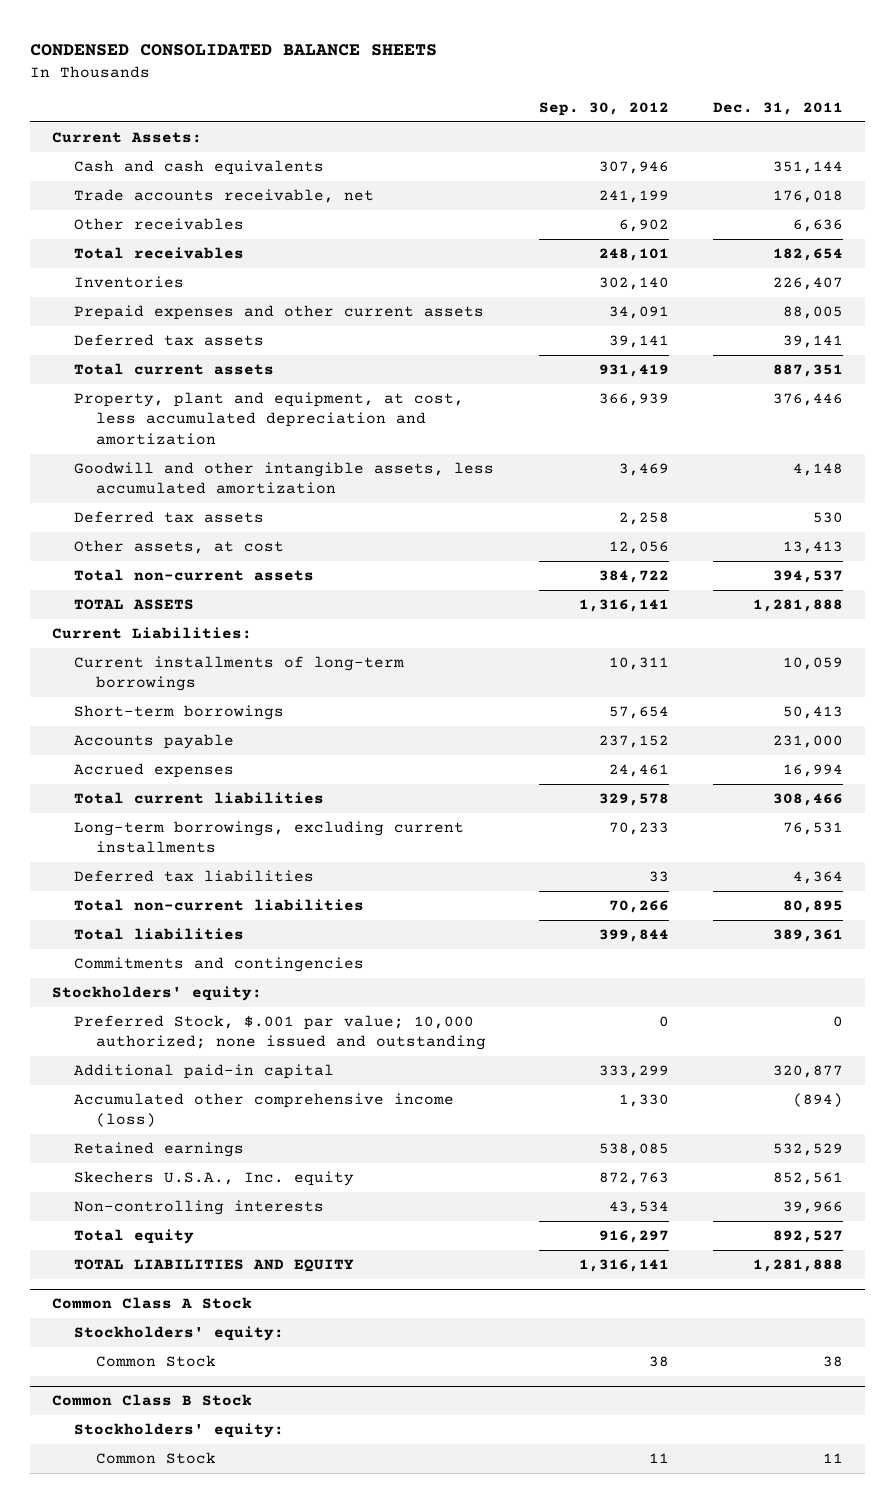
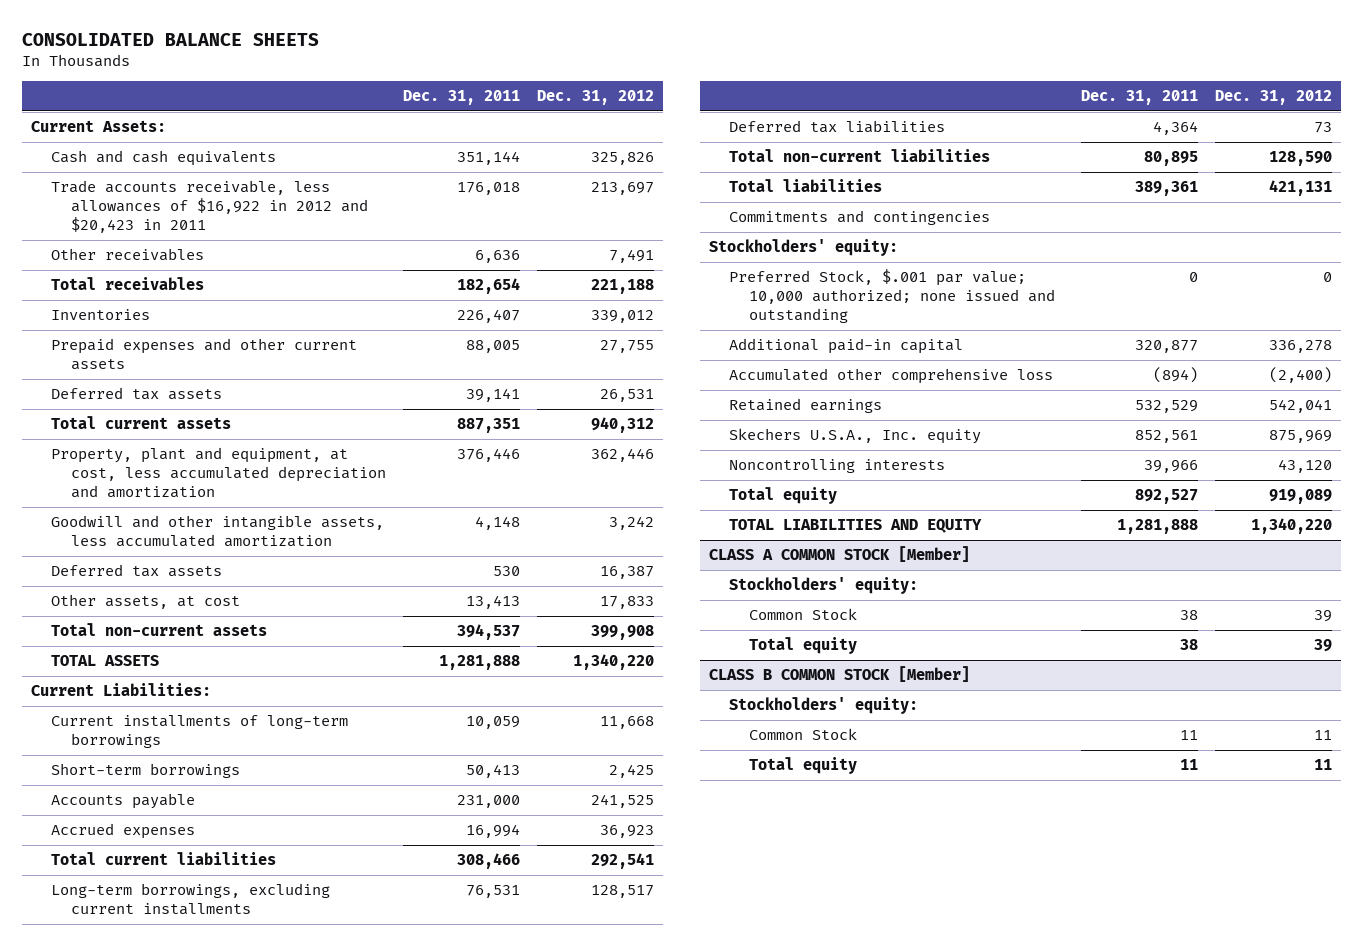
[30,44,438,57] CONDENSED CONSOLIDATED BALANCE SHEETS -> [22,32,320,46] CONSOLIDATED BALANCE SHEETS
[538,102,669,117] Sep. 30, 2012 -> none
none -> [537,90,655,106] Dec. 31, 2012
[74,189,375,204] Trade accounts receivable, net -> [50,180,369,233] Trade accounts receivable, less allowances of $16,922 in 2012 and $20,423 in 2011
[74,1093,455,1128] Accumulated other comprehensive income (loss) -> [728,368,1053,385] Accumulated other comprehensive loss
[74,1200,325,1216] Non-controlling interests -> [728,459,945,474] Noncontrolling interests
[52,1297,253,1310] Common Class A Stock -> [708,546,970,563] CLASS A COMMON STOCK [Member]
none -> [749,637,858,655] Total equity
[52,1394,253,1407] Common Class B Stock -> [708,666,970,683] CLASS B COMMON STOCK [Member]
none -> [749,757,858,775] Total equity

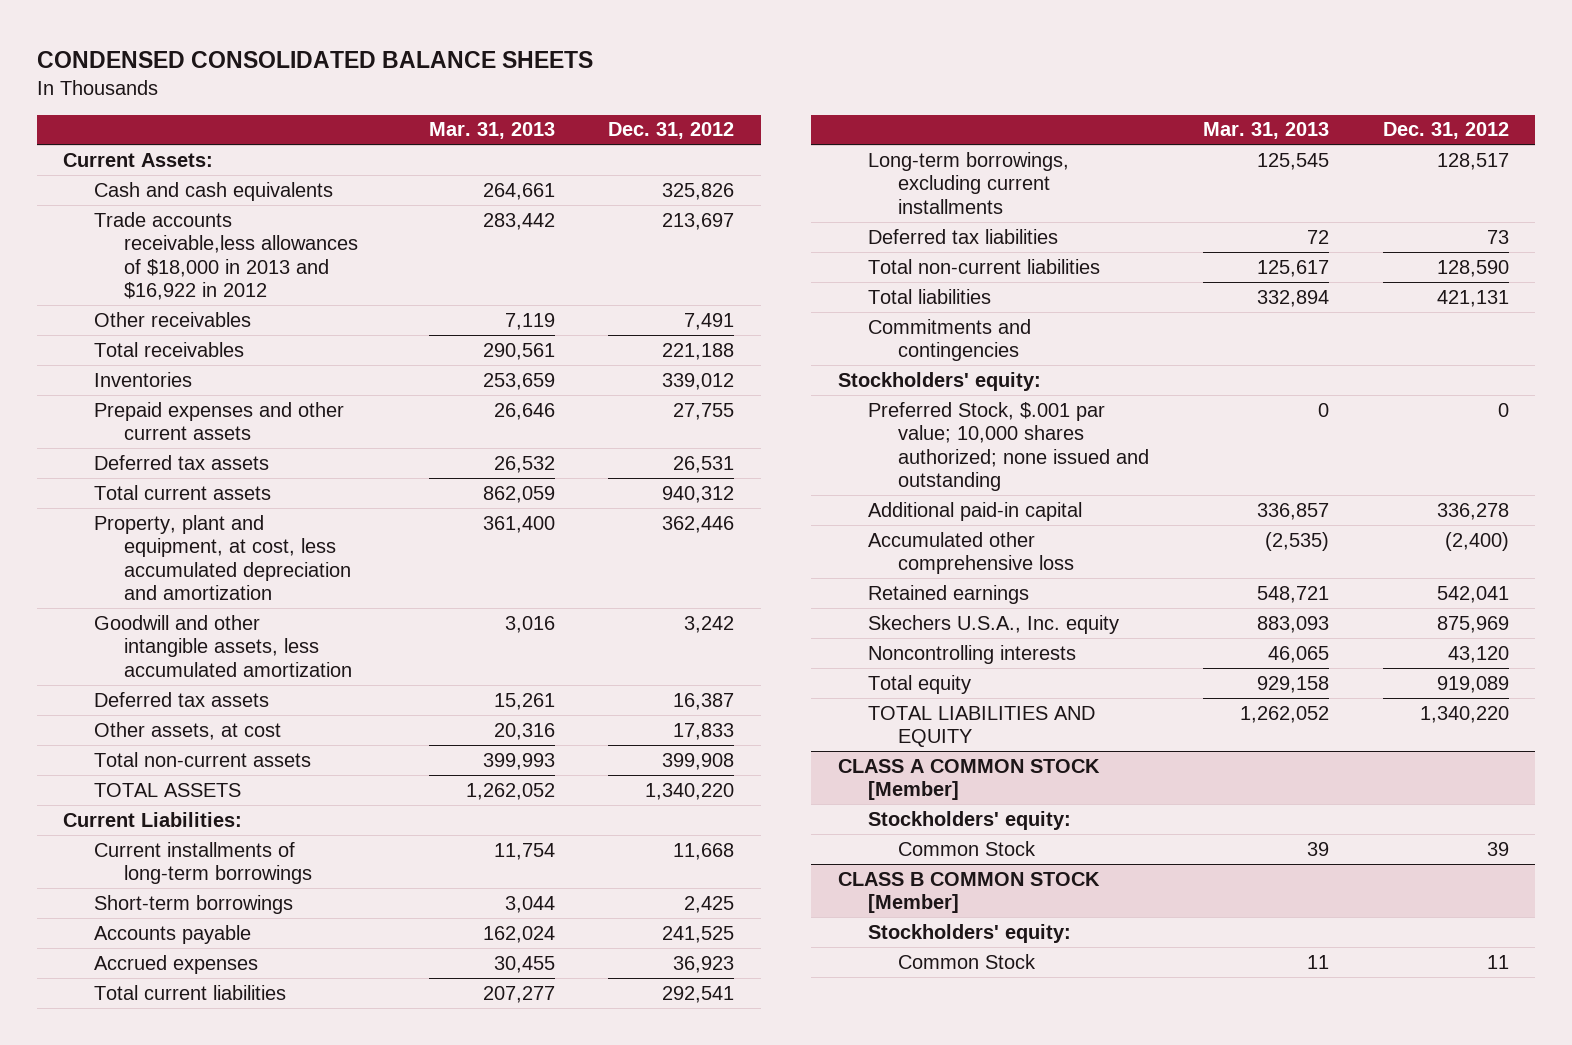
[22,32,320,46] CONSOLIDATED BALANCE SHEETS -> [36,50,593,68] CONDENSED CONSOLIDATED BALANCE SHEETS
[403,90,521,106] Dec. 31, 2011 -> none
none -> [428,122,555,140] Mar. 31, 2013
[50,180,369,233] Trade accounts receivable, less allowances of $16,922 in 2012 and $20,423 in 2011 -> [93,211,359,301] Trade accounts receivable,less allowances of $18,000 in 2013 and $16,922 in 2012
[728,269,1056,323] Preferred Stock, $.001 par value; 10,000 authorized; none issued and outstanding -> [868,401,1150,492] Preferred Stock, $.001 par value; 10,000 shares authorized; none issued and outstanding
[749,637,858,655] Total equity -> none
[749,757,858,775] Total equity -> none

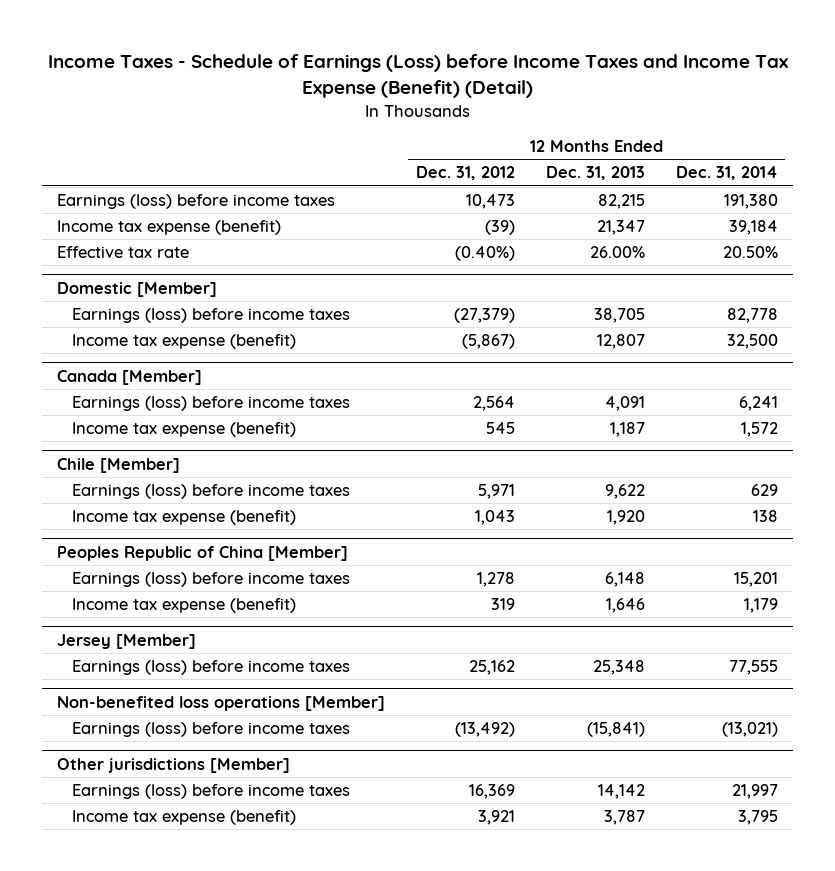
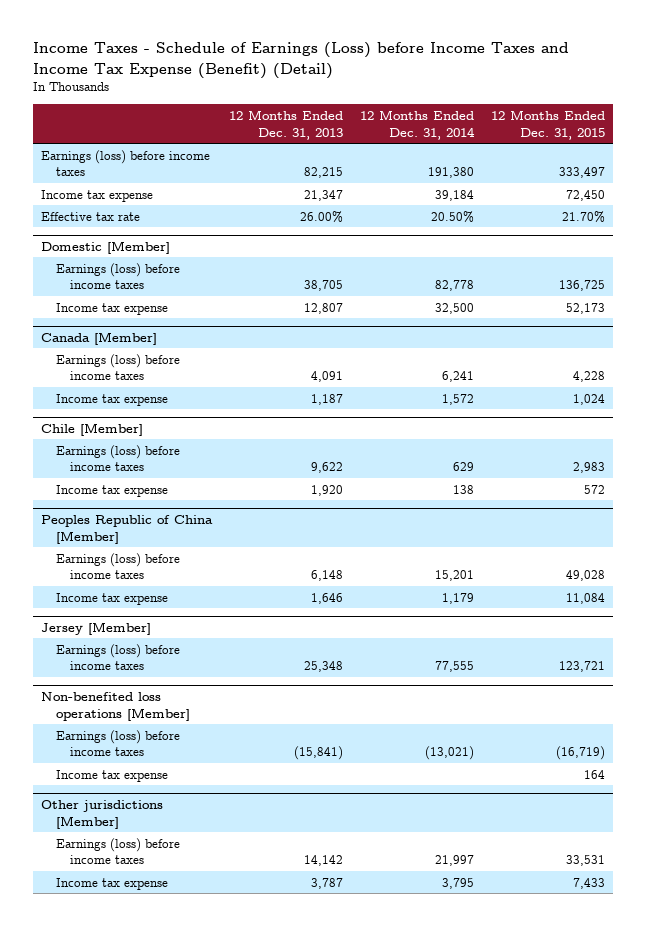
[416,166,516,181] Dec. 31, 2012 -> none
none -> [491,109,606,140] 12 Months Ended Dec. 31, 2015
[57,220,282,236] Income tax expense (benefit) -> [41,189,154,202] Income tax expense
[72,334,297,350] Income tax expense (benefit) -> [55,302,168,315] Income tax expense
[72,422,297,438] Income tax expense (benefit) -> [55,393,168,406] Income tax expense
[72,510,297,526] Income tax expense (benefit) -> [55,484,168,497] Income tax expense
[72,598,297,614] Income tax expense (benefit) -> [55,592,168,605] Income tax expense
none -> [55,769,168,782] Income tax expense
[72,810,297,826] Income tax expense (benefit) -> [55,877,168,890] Income tax expense

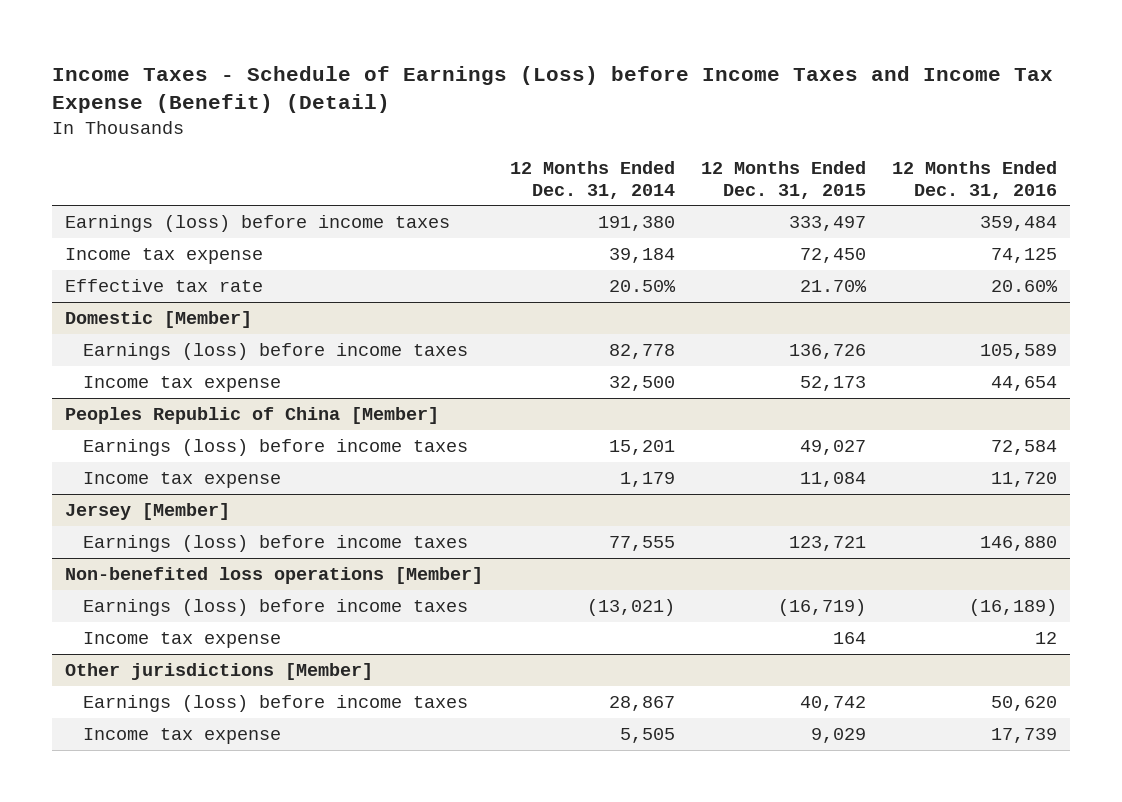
[229,109,344,140] 12 Months Ended Dec. 31, 2013 -> none
none -> [891,161,1057,199] 12 Months Ended Dec. 31, 2016
[559,280,606,292] 136,725 -> [788,343,866,359] 136,726
[41,331,158,345] Canada [Member] -> none
[55,353,180,381] Earnings (loss) before income taxes -> none
[55,393,168,406] Income tax expense -> none
[41,422,144,436] Chile [Member] -> none
[55,444,180,472] Earnings (loss) before income taxes -> none
[55,484,168,497] Income tax expense -> none
[566,570,606,582] 49,028 -> [799,439,866,455] 49,027
[435,855,475,867] 21,997 -> [608,695,675,711] 28,867
[566,855,606,867] 33,531 -> [799,695,866,711] 40,742
[442,877,475,889] 3,795 -> [619,727,675,743] 5,505
[573,877,606,889] 7,433 -> [810,727,866,743] 9,029

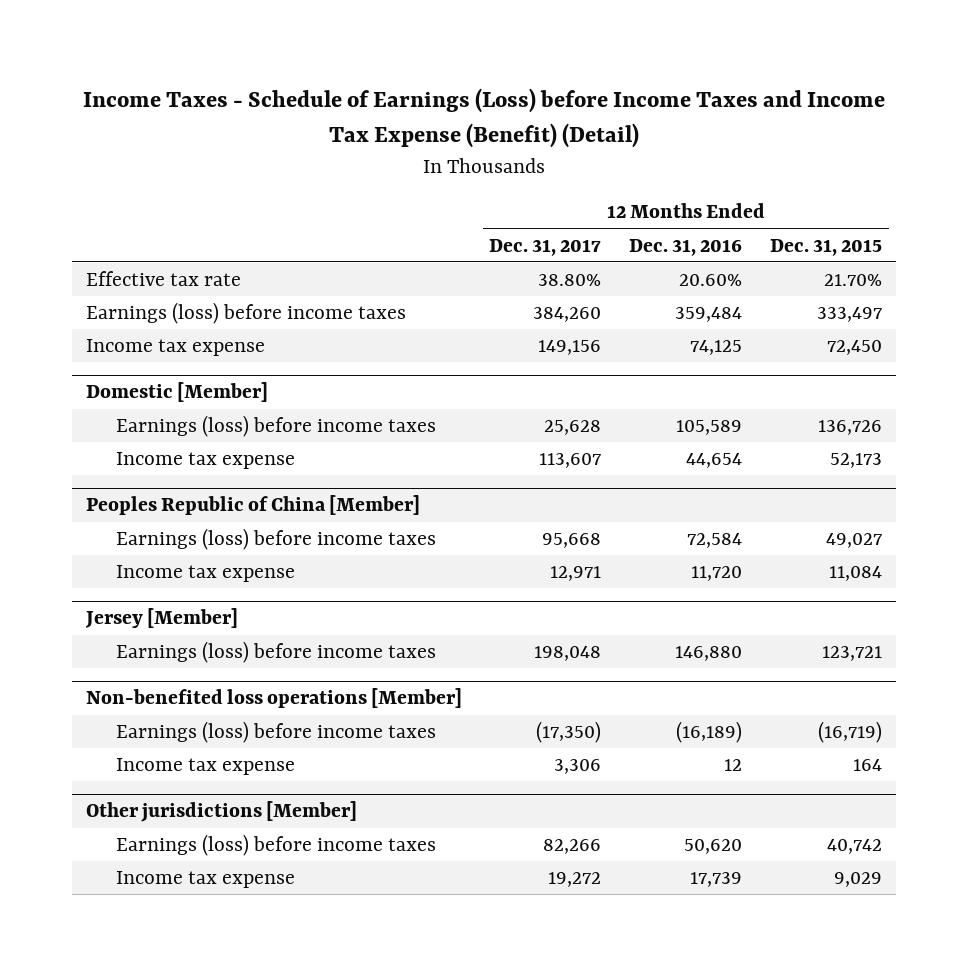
[509,161,675,199] 12 Months Ended Dec. 31, 2014 -> none
none -> [489,238,602,256] Dec. 31, 2017
[65,278,264,292] Effective tax rate -> [85,271,241,287] Effective tax rate

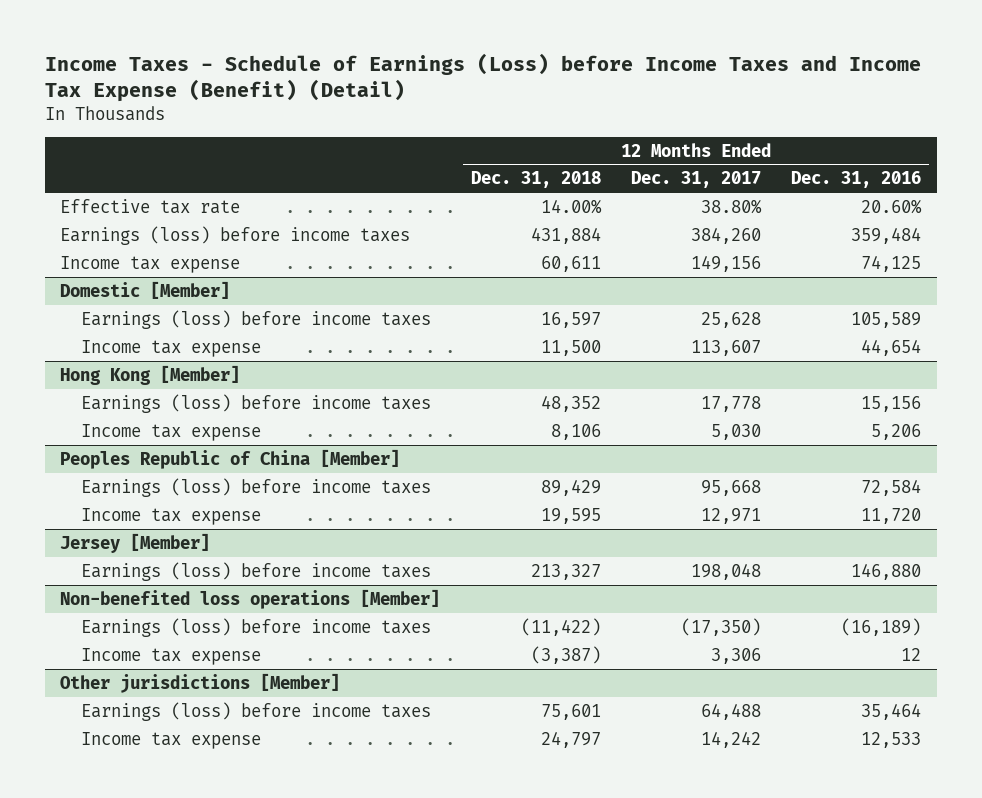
[769,238,882,256] Dec. 31, 2015 -> none
none -> [470,171,601,189] Dec. 31, 2018
none -> [60,364,241,385] Hong Kong [Member]
none -> [80,393,431,413] Earnings (loss) before income taxes
none -> [80,423,261,441] Income tax expense
[543,839,602,855] 82,266 -> [700,702,761,720] 64,488
[684,839,743,855] 50,620 -> [861,702,922,720] 35,464
[548,872,602,888] 19,272 -> [700,730,761,748] 14,242
[690,872,743,888] 17,739 -> [861,731,922,748] 12,533

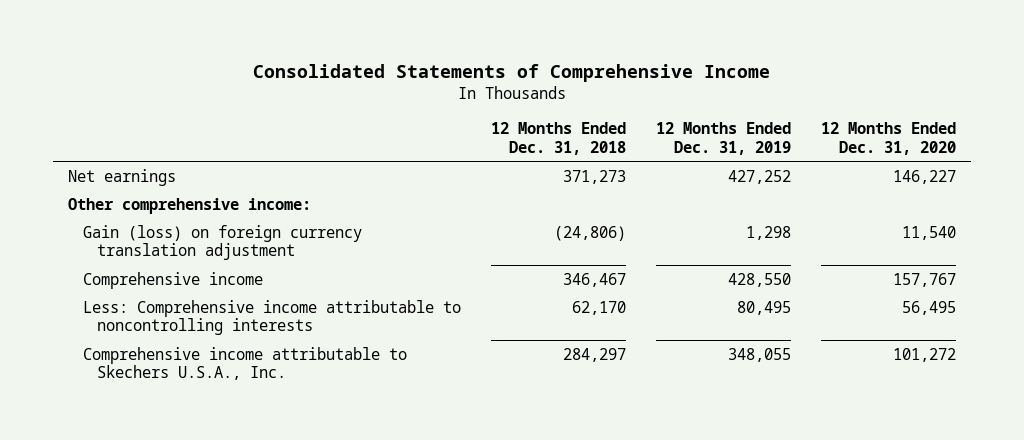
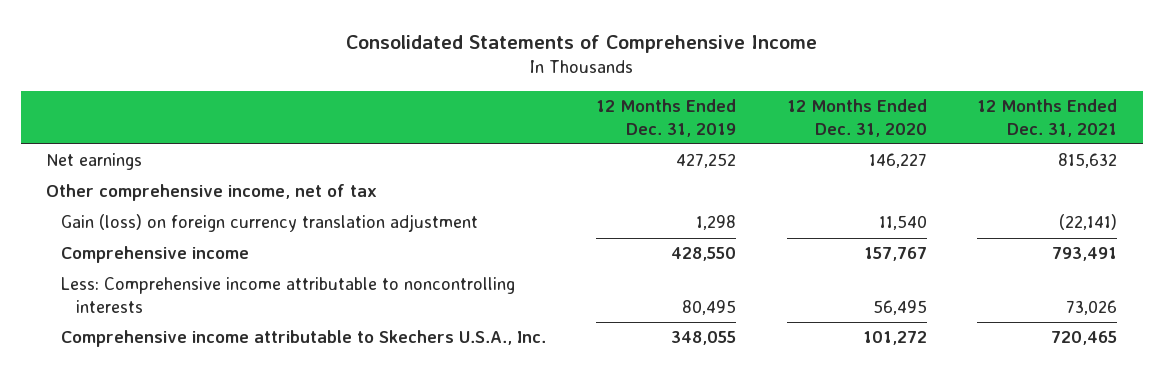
[490,121,626,155] 12 Months Ended Dec. 31, 2018 -> none
none -> [977,99,1118,137] 12 Months Ended Dec. 31, 2021
[68,197,312,214] Other comprehensive income: -> [46,184,378,202] Other comprehensive income, net of tax

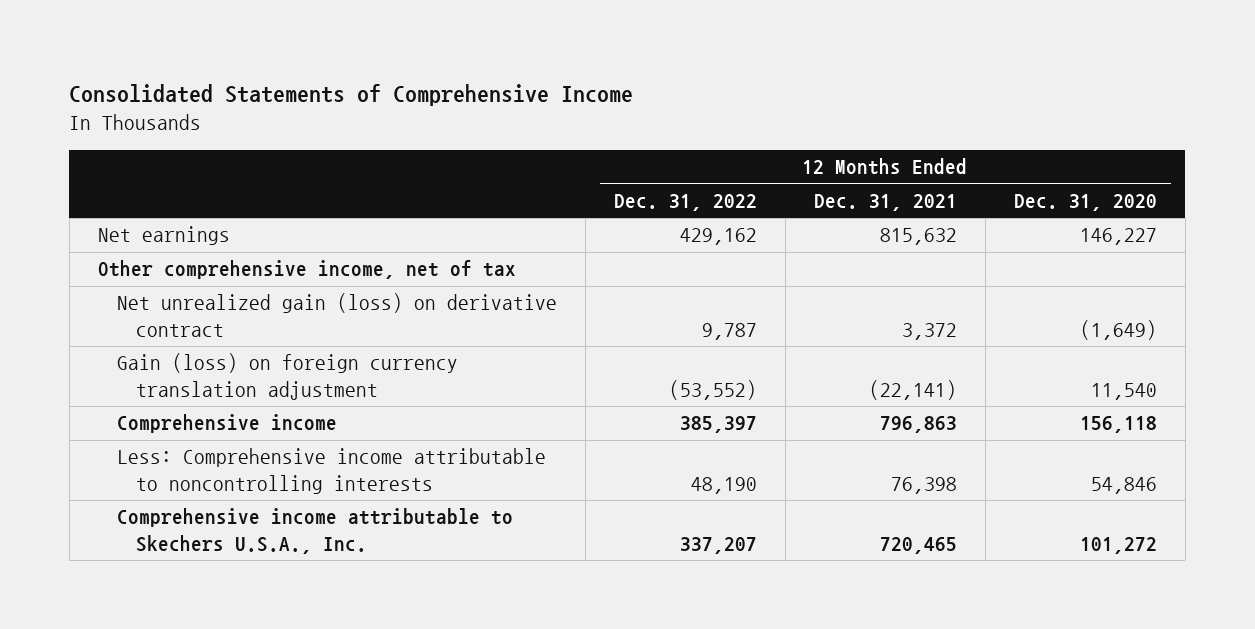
[596,99,737,137] 12 Months Ended Dec. 31, 2019 -> none
none -> [613,194,757,212] Dec. 31, 2022
none -> [116,293,557,337] Net unrealized gain (loss) on derivative contract
[863,247,927,262] 157,767 -> [1079,416,1157,434] 156,118
[1052,247,1118,262] 793,491 -> [879,416,957,434] 796,863
[872,299,927,315] 56,495 -> [1090,476,1157,494] 54,846
[1066,299,1118,315] 73,026 -> [890,476,957,494] 76,398

